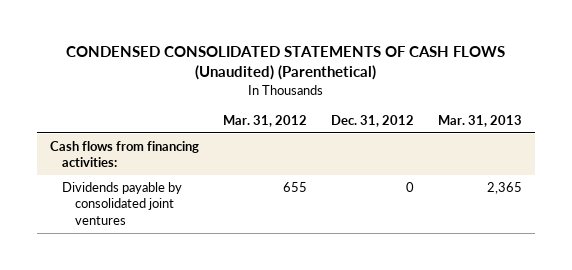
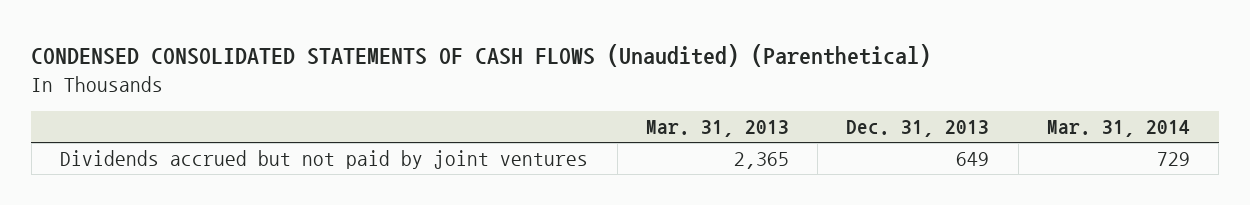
[222,114,307,127] Mar. 31, 2012 -> none
[331,114,415,127] Dec. 31, 2012 -> none
none -> [846,120,990,138] Dec. 31, 2013
none -> [1046,120,1190,138] Mar. 31, 2014
[49,141,199,168] Cash flows from financing activities: -> none
[62,182,183,225] Dividends payable by consolidated joint ventures -> [60,150,589,170] Dividends accrued but not paid by joint ventures

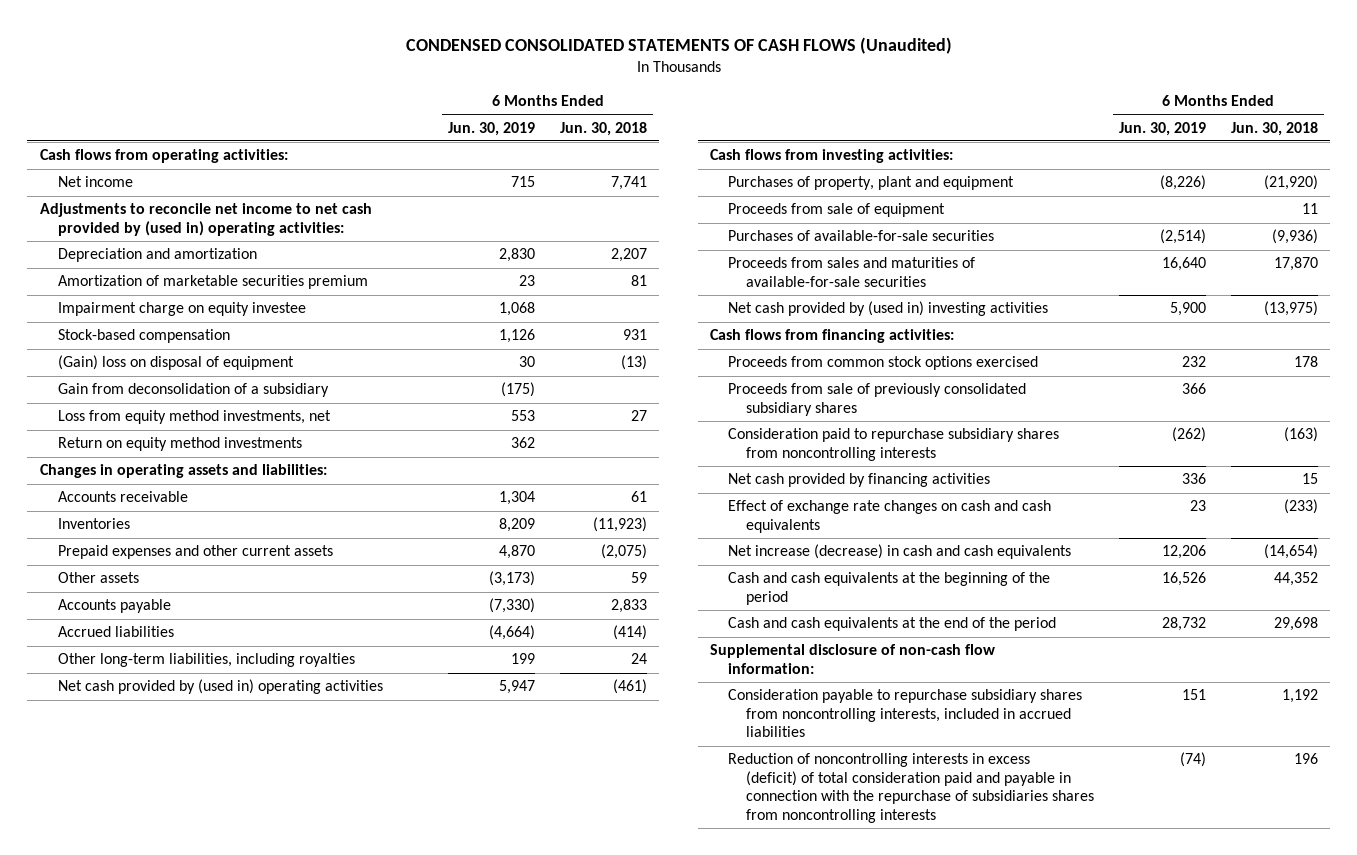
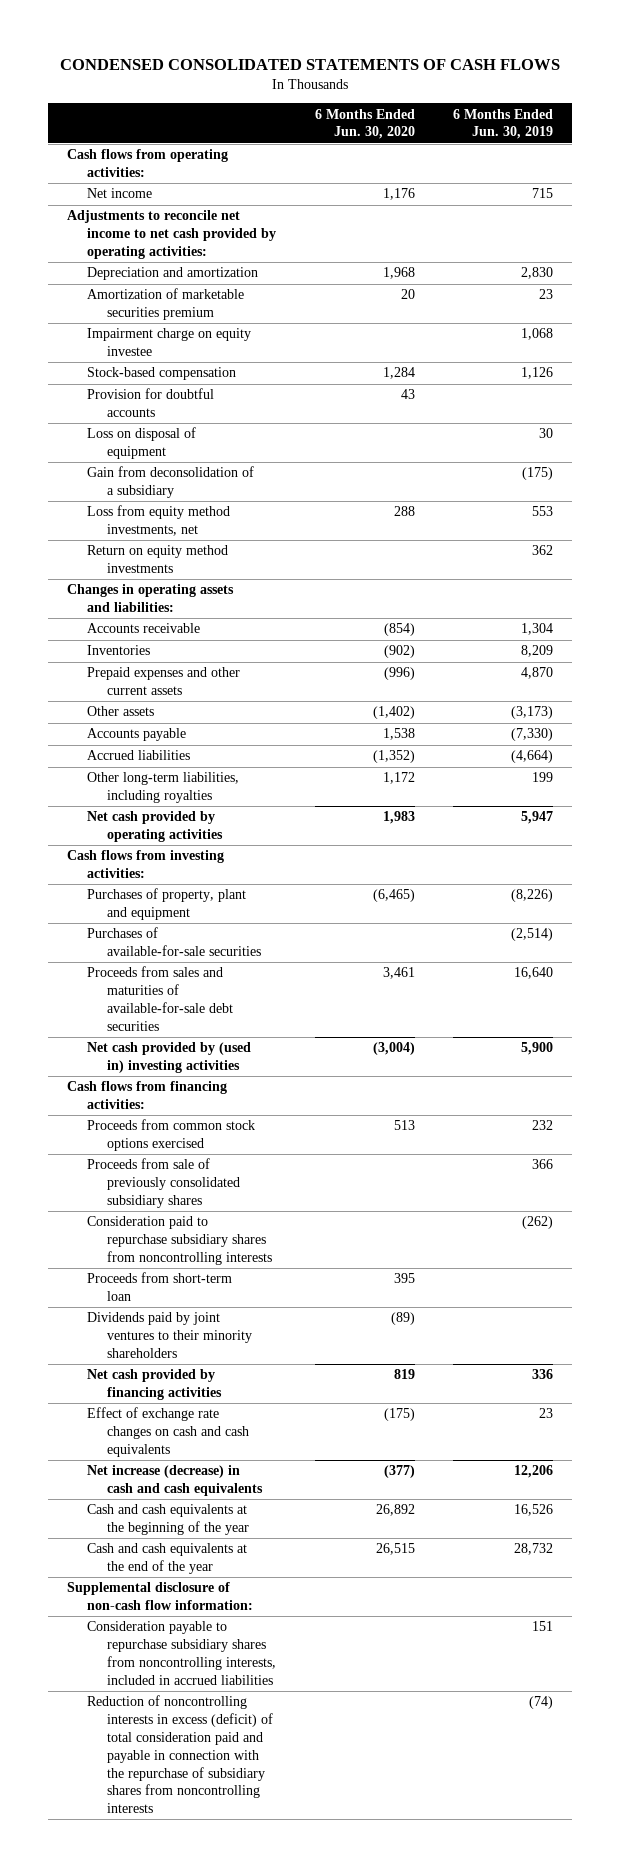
[405,37,952,55] CONDENSED CONSOLIDATED STATEMENTS OF CASH FLOWS (Unaudited) -> [60,58,561,70] CONDENSED CONSOLIDATED STATEMENTS OF CASH FLOWS
[560,121,648,136] Jun. 30, 2018 -> none
none -> [314,108,415,140] 6 Months Ended Jun. 30, 2020
[39,203,372,236] Adjustments to reconcile net income to net cash provided by (used in) operating activities: -> [66,210,277,260] Adjustments to reconcile net income to net cash provided by operating activities:
none -> [87,388,215,418] Provision for doubtful accounts
[57,355,294,371] (Gain) loss on disposal of equipment -> [87,427,197,460] Loss on disposal of equipment
[57,679,383,695] Net cash provided by (used in) operating activities -> [87,811,224,843] Net cash provided by operating activities
[728,203,946,218] Proceeds from sale of equipment -> none
[728,257,976,287] Proceeds from sales and maturities of available-for-sale securities -> [87,966,234,1031] Proceeds from sales and maturities of available-for-sale debt securities
none -> [87,1272,233,1302] Proceeds from short-term loan
none -> [87,1312,253,1359] Dividends paid by joint ventures to their minority shareholders
[728,572,1051,605] Cash and cash equivalents at the beginning of the period -> [87,1504,250,1536] Cash and cash equivalents at the beginning of the year
[728,617,1057,632] Cash and cash equivalents at the end of the period -> [87,1543,248,1575] Cash and cash equivalents at the end of the year
[728,753,1095,823] Reduction of noncontrolling interests in excess (deficit) of total consideration paid and payable in connection with the repurchase of subsidiaries shares from noncontrolling interests -> [87,1695,274,1814] Reduction of noncontrolling interests in excess (deficit) of total consideration paid and payable in connection with the repurchase of subsidiary shares from noncontrolling interests

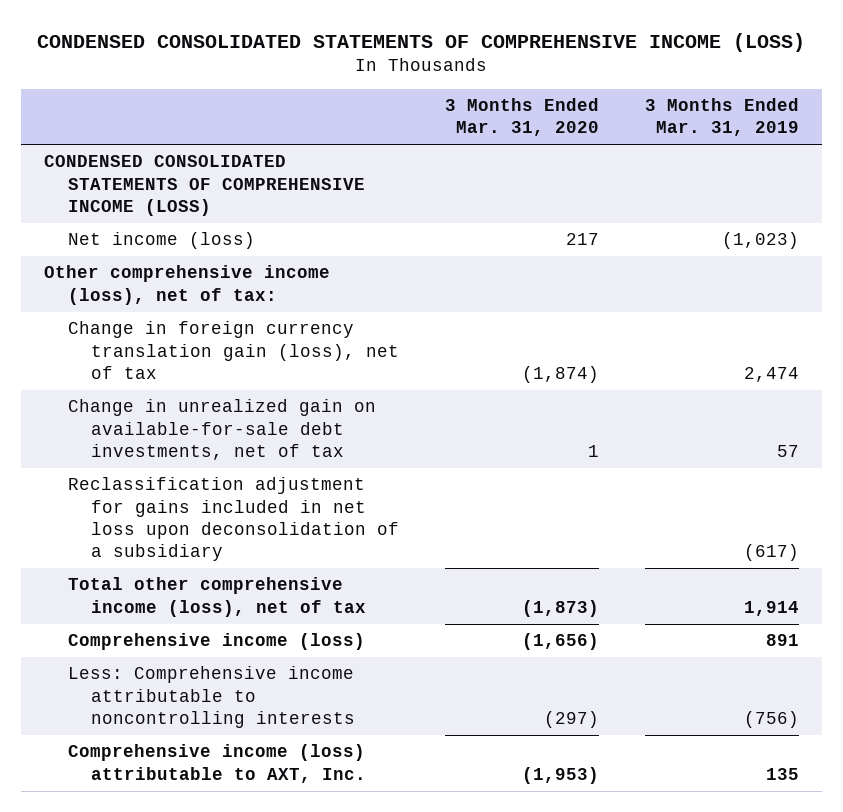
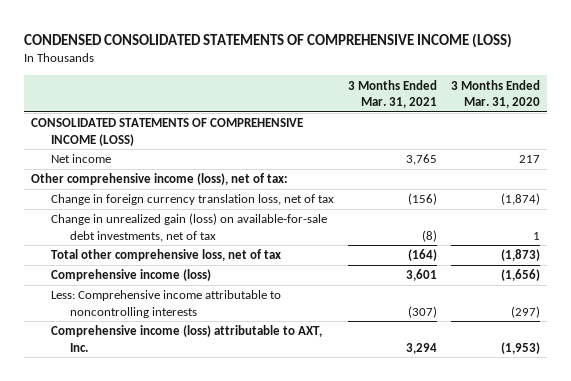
[644,98,799,137] 3 Months Ended Mar. 31, 2019 -> none
none -> [347,79,437,109] 3 Months Ended Mar. 31, 2021
[43,155,365,216] CONDENSED CONSOLIDATED STATEMENTS OF COMPREHENSIVE INCOME (LOSS) -> [31,118,304,146] CONSOLIDATED STATEMENTS OF COMPREHENSIVE INCOME (LOSS)
[67,232,255,250] Net income (loss) -> [50,154,111,164] Net income
[67,477,400,561] Reclassification adjustment for gains included in net loss upon deconsolidation of a subsidiary -> none
[67,321,400,379] Change in foreign currency translation gain (loss), net of tax -> [50,194,334,206] Change in foreign currency translation loss, net of tax
[67,399,376,460] Change in unrealized gain on available-for-sale debt investments, net of tax -> [50,213,327,242] Change in unrealized gain (loss) on available-for-sale debt investments, net of tax
[67,577,367,617] Total other comprehensive income (loss), net of tax -> [50,249,281,262] Total other comprehensive loss, net of tax

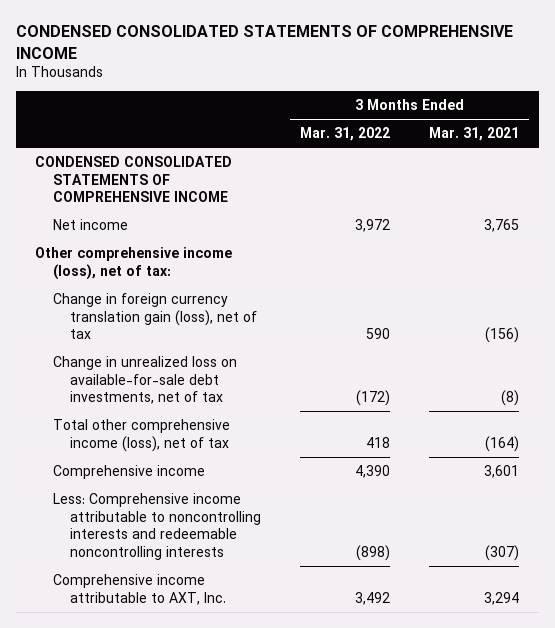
[24,32,513,48] CONDENSED CONSOLIDATED STATEMENTS OF COMPREHENSIVE INCOME (LOSS) -> [15,25,513,59] CONDENSED CONSOLIDATED STATEMENTS OF COMPREHENSIVE INCOME
[450,79,540,109] 3 Months Ended Mar. 31, 2020 -> none
none -> [300,127,391,142] Mar. 31, 2022
[31,118,304,146] CONSOLIDATED STATEMENTS OF COMPREHENSIVE INCOME (LOSS) -> [35,155,233,203] CONDENSED CONSOLIDATED STATEMENTS OF COMPREHENSIVE INCOME
[50,194,334,206] Change in foreign currency translation loss, net of tax -> [52,292,258,340] Change in foreign currency translation gain (loss), net of tax
[50,213,327,242] Change in unrealized gain (loss) on available-for-sale debt investments, net of tax -> [52,355,237,405] Change in unrealized loss on available-for-sale debt investments, net of tax
[50,249,281,262] Total other comprehensive loss, net of tax -> [52,418,230,452] Total other comprehensive income (loss), net of tax
[50,269,211,282] Comprehensive income (loss) -> [52,464,205,479] Comprehensive income
[50,290,281,318] Less: Comprehensive income attributable to noncontrolling interests -> [52,492,262,560] Less: Comprehensive income attributable to noncontrolling interests and redeemable noncontrolling interests
[50,325,322,352] Comprehensive income (loss) attributable to AXT, Inc. -> [52,573,227,605] Comprehensive income attributable to AXT, Inc.

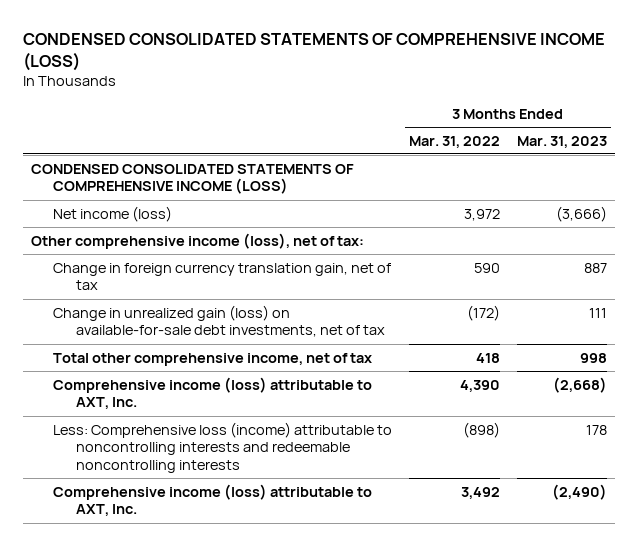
[15,25,513,59] CONDENSED CONSOLIDATED STATEMENTS OF COMPREHENSIVE INCOME -> [22,32,605,71] CONDENSED CONSOLIDATED STATEMENTS OF COMPREHENSIVE INCOME (LOSS)
[429,127,520,142] Mar. 31, 2021 -> none
none -> [516,135,607,148] Mar. 31, 2023
[35,155,233,203] CONDENSED CONSOLIDATED STATEMENTS OF COMPREHENSIVE INCOME -> [30,163,354,195] CONDENSED CONSOLIDATED STATEMENTS OF COMPREHENSIVE INCOME (LOSS)
[52,218,128,230] Net income -> [53,205,173,222] Net income (loss)
[52,292,258,340] Change in foreign currency translation gain (loss), net of tax -> [53,262,392,291] Change in foreign currency translation gain, net of tax
[52,355,237,405] Change in unrealized loss on available-for-sale debt investments, net of tax -> [53,304,385,338] Change in unrealized gain (loss) on available-for-sale debt investments, net of tax
[52,418,230,452] Total other comprehensive income (loss), net of tax -> [53,352,373,366] Total other comprehensive income, net of tax
[52,464,205,479] Comprehensive income -> [53,376,373,410] Comprehensive income (loss) attributable to AXT, Inc.
[52,492,262,560] Less: Comprehensive income attributable to noncontrolling interests and redeemable noncontrolling interests -> [53,421,393,474] Less: Comprehensive loss (income) attributable to noncontrolling interests and redeemable noncontrolling interests
[52,573,227,605] Comprehensive income attributable to AXT, Inc. -> [53,483,373,517] Comprehensive income (loss) attributable to AXT, Inc.

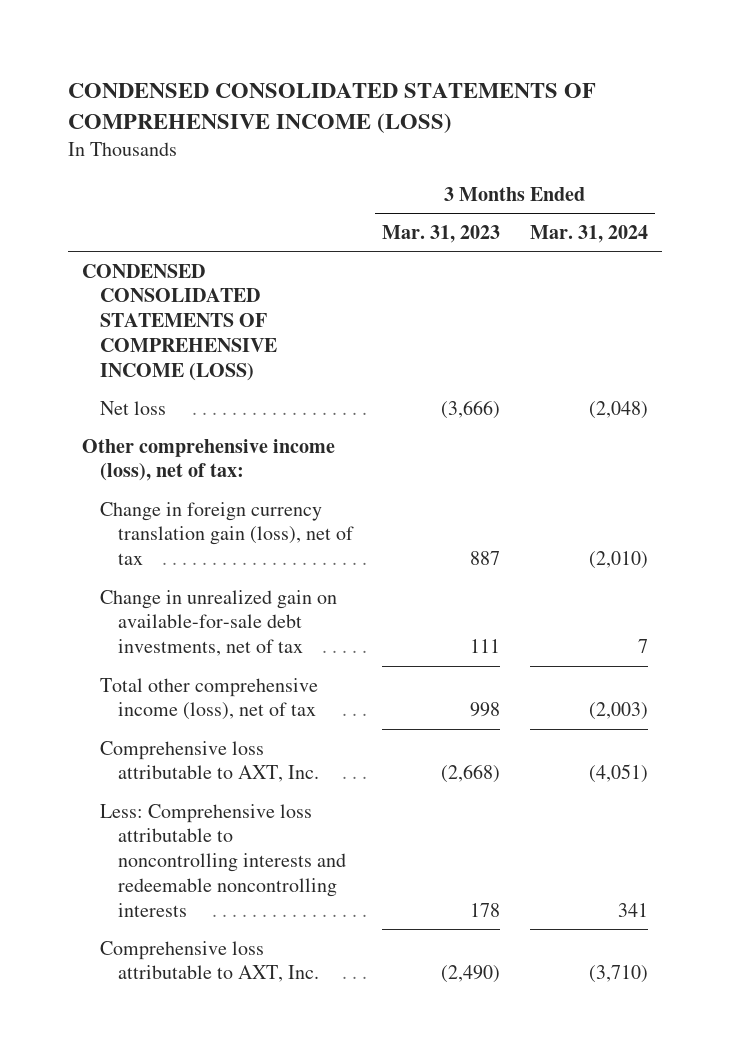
[409,135,501,148] Mar. 31, 2022 -> none
none -> [529,224,648,243] Mar. 31, 2024
[53,205,173,222] Net income (loss) -> [100,400,167,415] Net loss
[53,262,392,291] Change in foreign currency translation gain, net of tax -> [100,501,354,566] Change in foreign currency translation gain (loss), net of tax
[53,304,385,338] Change in unrealized gain (loss) on available-for-sale debt investments, net of tax -> [100,589,338,657] Change in unrealized gain on available-for-sale debt investments, net of tax
[53,352,373,366] Total other comprehensive income, net of tax -> [100,677,319,721] Total other comprehensive income (loss), net of tax
[53,376,373,410] Comprehensive income (loss) attributable to AXT, Inc. -> [100,740,319,783] Comprehensive loss attributable to AXT, Inc.
[53,421,393,474] Less: Comprehensive loss (income) attributable to noncontrolling interests and redeemable noncontrolling interests -> [100,803,346,917] Less: Comprehensive loss attributable to noncontrolling interests and redeemable noncontrolling interests
[53,483,373,517] Comprehensive income (loss) attributable to AXT, Inc. -> [100,940,319,983] Comprehensive loss attributable to AXT, Inc.

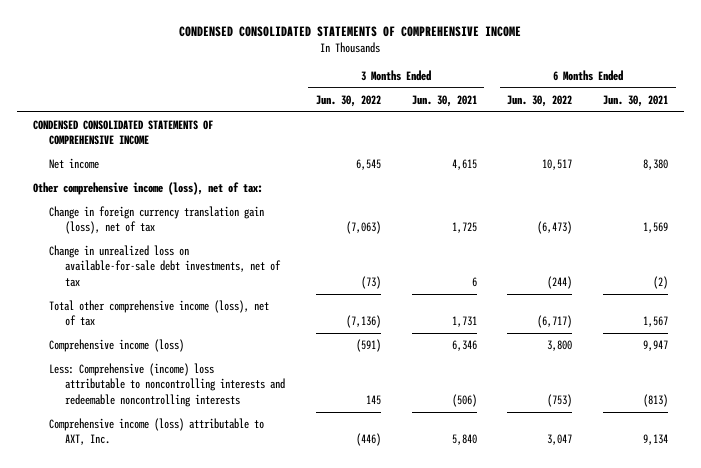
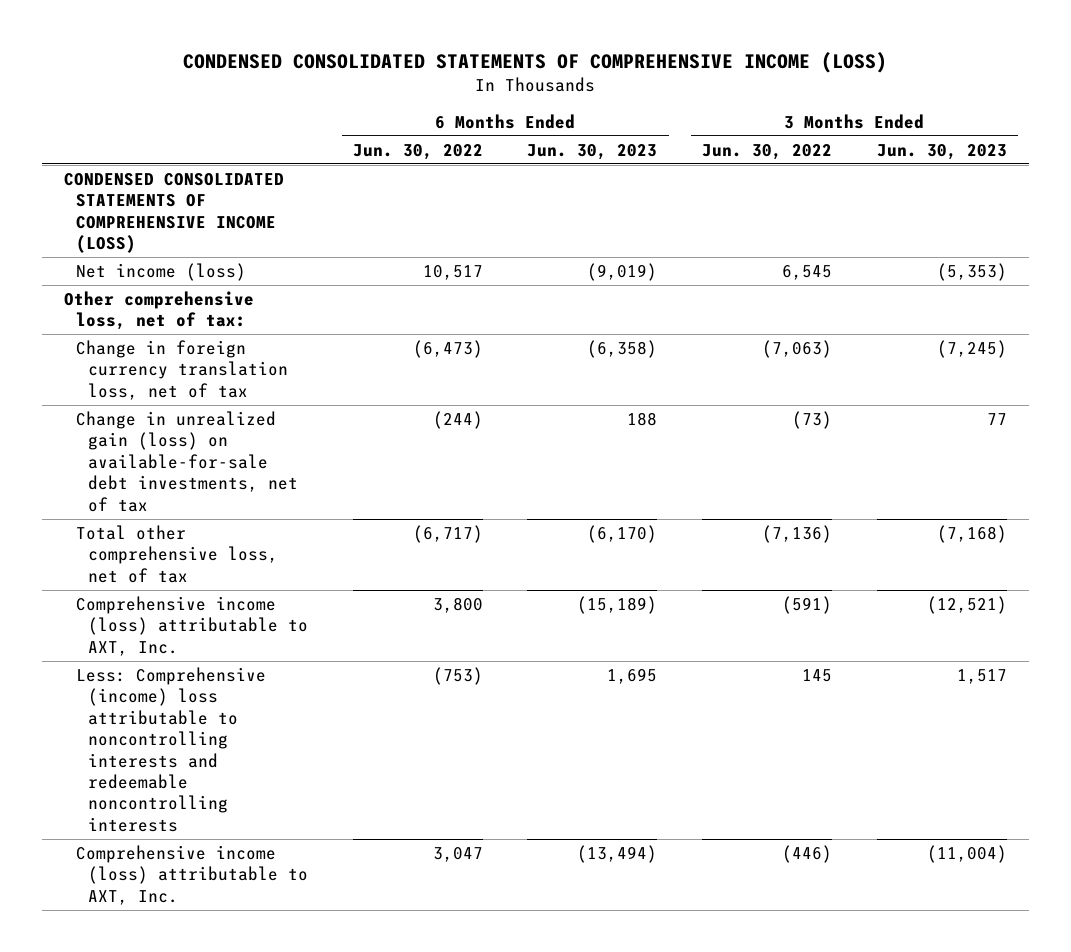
[179,25,522,37] CONDENSED CONSOLIDATED STATEMENTS OF COMPREHENSIVE INCOME -> [183,52,888,74] CONDENSED CONSOLIDATED STATEMENTS OF COMPREHENSIVE INCOME (LOSS)
[411,94,477,107] Jun. 30, 2021 -> none
[603,94,669,107] Jun. 30, 2021 -> none
none -> [527,143,658,160] Jun. 30, 2023
none -> [876,143,1007,160] Jun. 30, 2023
[32,120,213,146] CONDENSED CONSOLIDATED STATEMENTS OF COMPREHENSIVE INCOME -> [64,172,285,254] CONDENSED CONSOLIDATED STATEMENTS OF COMPREHENSIVE INCOME (LOSS)
[48,158,99,170] Net income -> [76,262,247,281] Net income (loss)
[32,182,263,196] Other comprehensive income (loss), net of tax: -> [64,290,255,331] Other comprehensive loss, net of tax:
[48,206,264,235] Change in foreign currency translation gain (loss), net of tax -> [76,339,289,400] Change in foreign currency translation loss, net of tax
[48,245,282,287] Change in unrealized loss on available-for-sale debt investments, net of tax -> [76,410,299,512] Change in unrealized gain (loss) on available-for-sale debt investments, net of tax
[48,300,269,327] Total other comprehensive income (loss), net of tax -> [76,524,279,583] Total other comprehensive loss, net of tax
[48,339,184,353] Comprehensive income (loss) -> [76,595,309,656] Comprehensive income (loss) attributable to AXT, Inc.

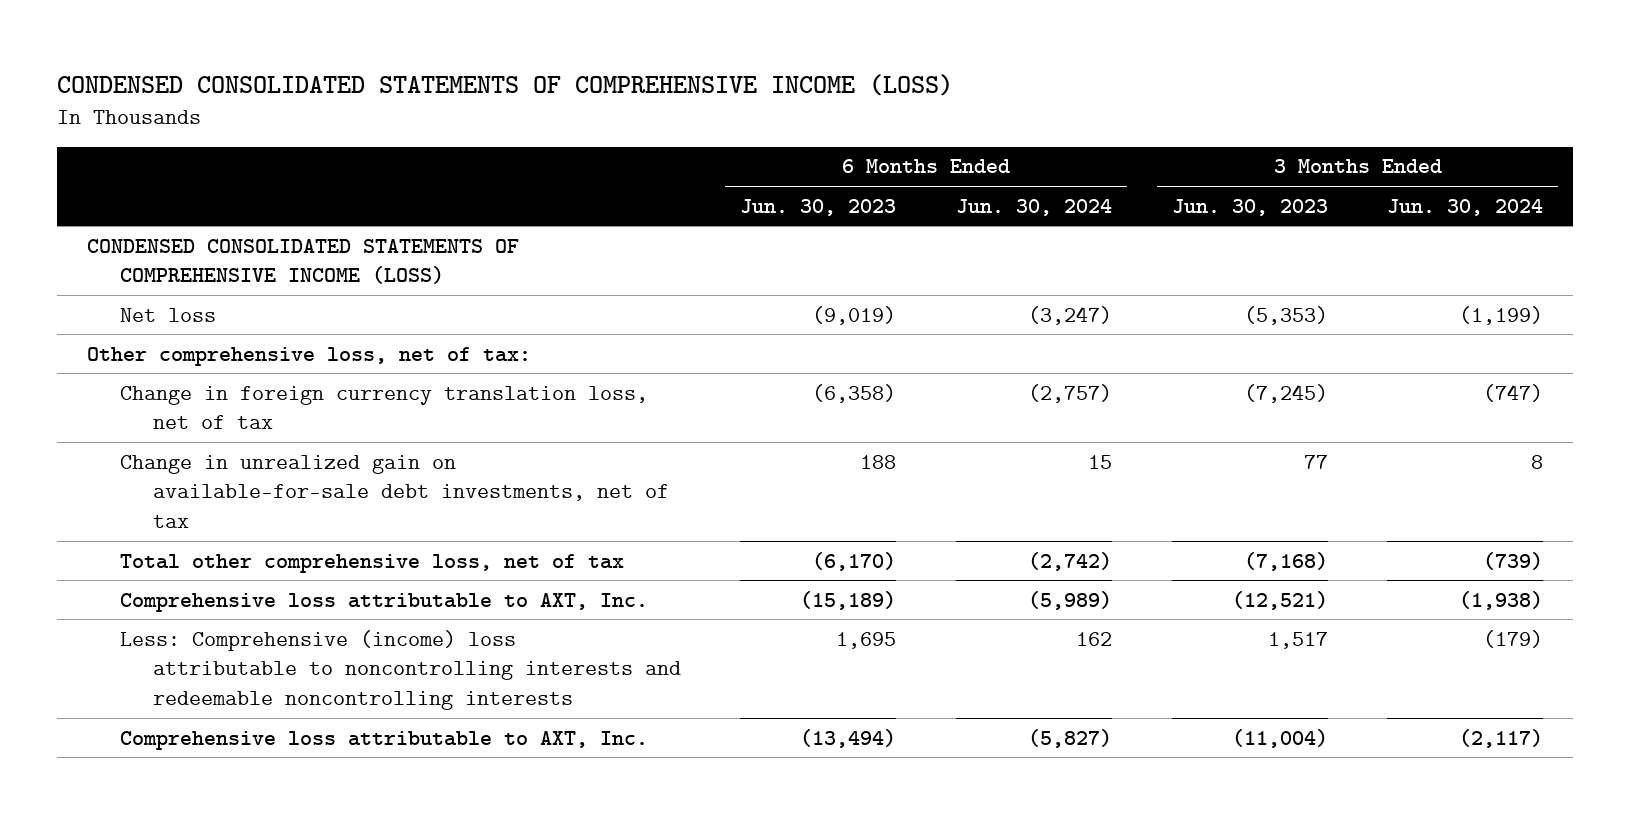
[352,143,483,160] Jun. 30, 2022 -> none
[701,143,832,160] Jun. 30, 2022 -> none
none -> [956,198,1113,216] Jun. 30, 2024
none -> [1387,198,1544,216] Jun. 30, 2024
[76,262,247,281] Net income (loss) -> [119,307,216,322] Net loss
[76,410,299,512] Change in unrealized gain (loss) on available-for-sale debt investments, net of tax -> [119,454,669,529] Change in unrealized gain on available-for-sale debt investments, net of tax
[76,595,309,656] Comprehensive income (loss) attributable to AXT, Inc. -> [119,592,648,612] Comprehensive loss attributable to AXT, Inc.
[76,844,309,905] Comprehensive income (loss) attributable to AXT, Inc. -> [119,730,648,750] Comprehensive loss attributable to AXT, Inc.

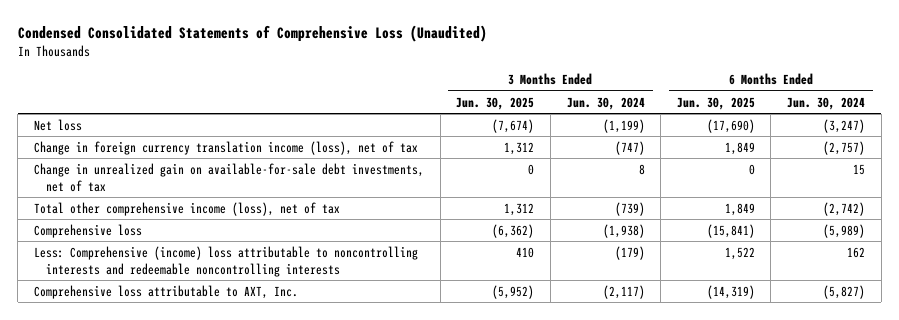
[57,73,954,96] CONDENSED CONSOLIDATED STATEMENTS OF COMPREHENSIVE INCOME (LOSS) -> [17,25,487,43] Condensed Consolidated Statements of Comprehensive Loss (Unaudited)
[740,198,897,216] Jun. 30, 2023 -> none
[1171,198,1328,216] Jun. 30, 2023 -> none
none -> [456,96,535,110] Jun. 30, 2025
none -> [676,96,755,110] Jun. 30, 2025
[87,238,520,285] CONDENSED CONSOLIDATED STATEMENTS OF COMPREHENSIVE INCOME (LOSS) -> none
[87,346,532,366] Other comprehensive loss, net of tax: -> none
[119,385,648,430] Change in foreign currency translation loss, net of tax -> [34,140,419,155] Change in foreign currency translation income (loss), net of tax
[119,553,624,573] Total other comprehensive loss, net of tax -> [34,201,341,216] Total other comprehensive income (loss), net of tax
[119,592,648,612] Comprehensive loss attributable to AXT, Inc. -> [34,223,143,238] Comprehensive loss

